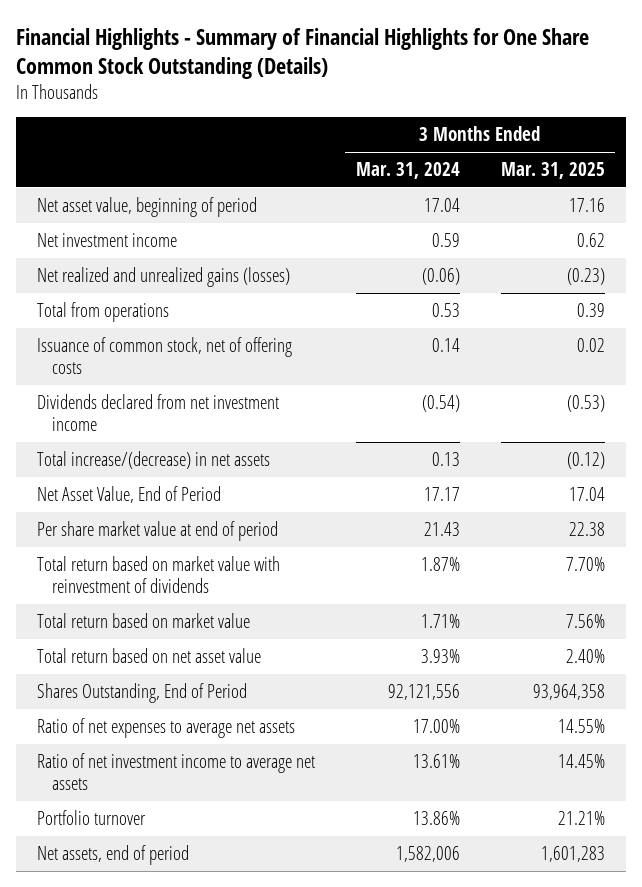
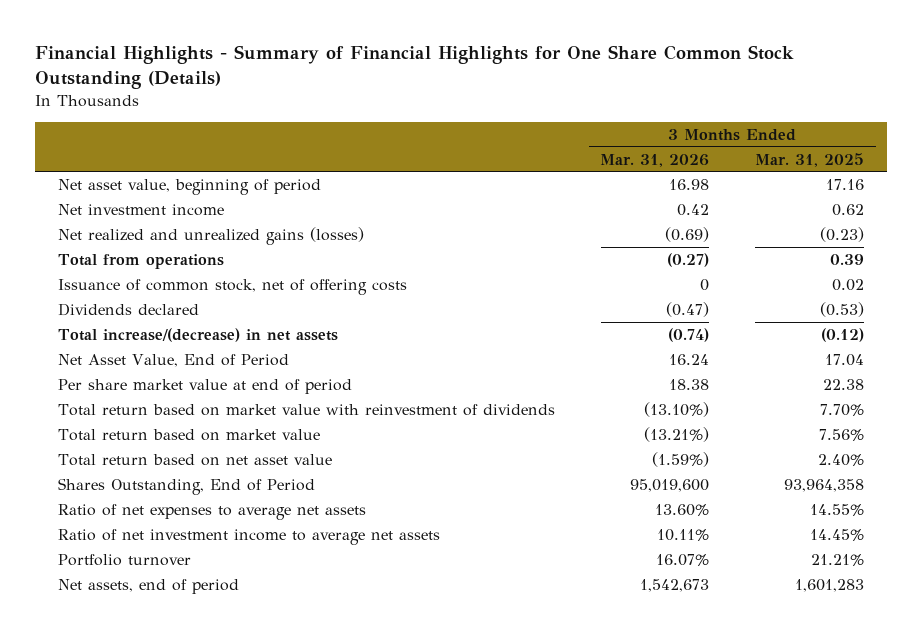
[355,161,460,179] Mar. 31, 2024 -> none
none -> [600,153,710,167] Mar. 31, 2026
[36,393,279,432] Dividends declared from net investment income -> none
none -> [57,302,199,316] Dividends declared

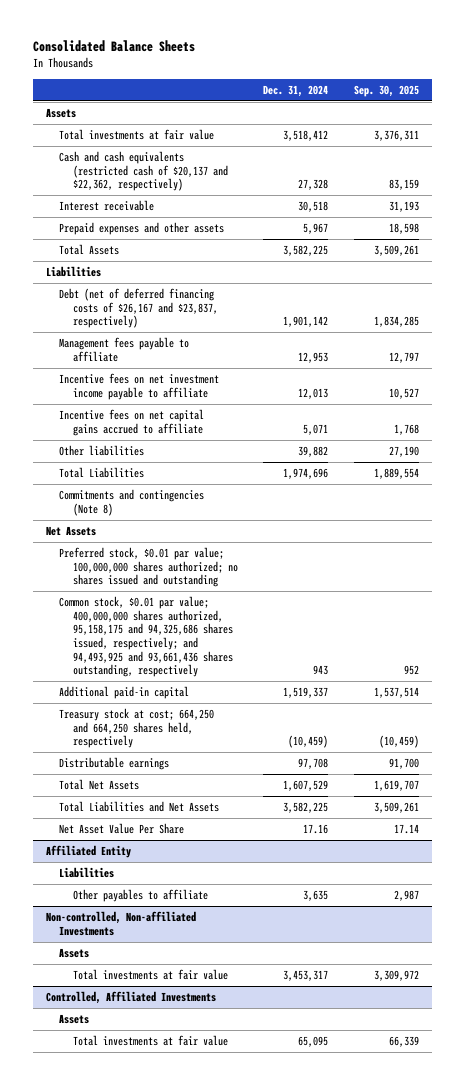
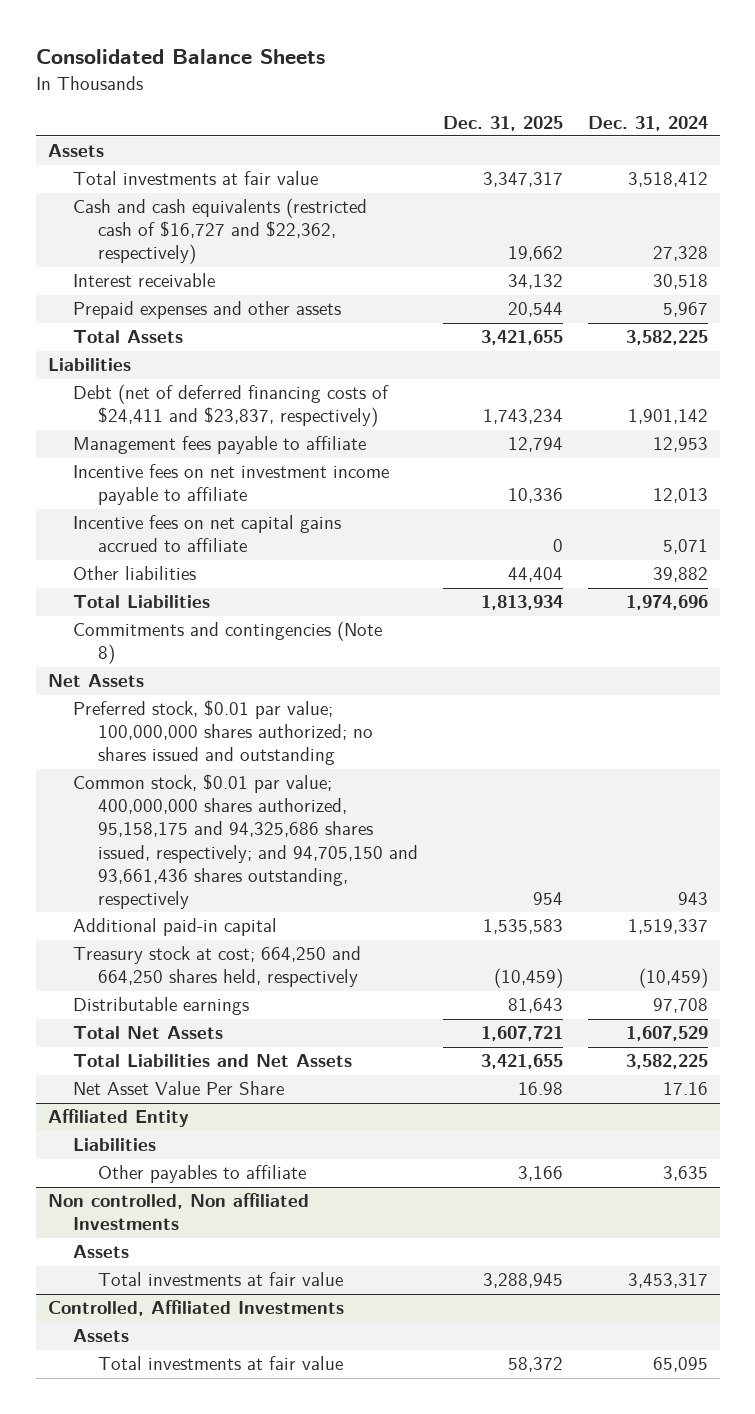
[354,85,420,98] Sep. 30, 2025 -> none
none -> [442,115,563,131] Dec. 31, 2025
[59,151,228,192] Cash and cash equivalents (restricted cash of $20,137 and $22,362, respectively) -> [72,198,367,265] Cash and cash equivalents (restricted cash of $16,727 and $22,362, respectively)
[59,288,218,329] Debt (net of deferred financing costs of $26,167 and $23,837, respectively) -> [72,384,389,428] Debt (net of deferred financing costs of $24,411 and $23,837, respectively)
[59,596,233,678] Common stock, $0.01 par value; 400,000,000 shares authorized, 95,158,175 and 94,325,686 shares issued, respectively; and 94,493,925 and 93,661,436 shares outstanding, respectively -> [72,774,419,909] Common stock, $0.01 par value; 400,000,000 shares authorized, 95,158,175 and 94,325,686 shares issued, respectively; and 94,705,150 and 93,661,436 shares outstanding, respectively
[46,911,197,936] Non-controlled, Non-affiliated Investments -> [47,1193,309,1231] Non controlled, Non affiliated Investments

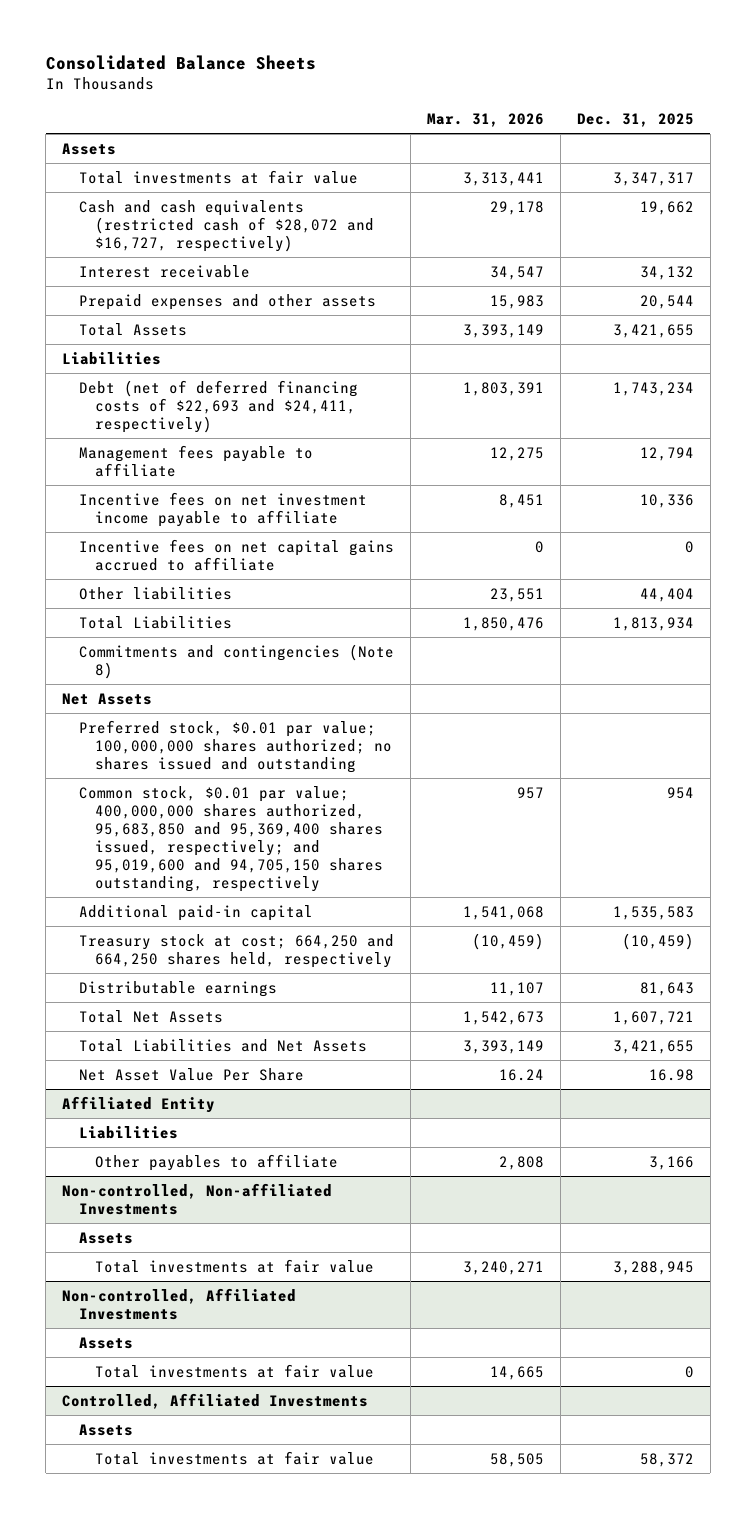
[587,115,708,131] Dec. 31, 2024 -> none
none -> [426,112,544,127] Mar. 31, 2026
[72,198,367,265] Cash and cash equivalents (restricted cash of $16,727 and $22,362, respectively) -> [78,199,374,252] Cash and cash equivalents (restricted cash of $28,072 and $16,727, respectively)
[72,384,389,428] Debt (net of deferred financing costs of $24,411 and $23,837, respectively) -> [78,379,358,433] Debt (net of deferred financing costs of $22,693 and $24,411, respectively)
[72,774,419,909] Common stock, $0.01 par value; 400,000,000 shares authorized, 95,158,175 and 94,325,686 shares issued, respectively; and 94,705,150 and 93,661,436 shares outstanding, respectively -> [78,785,383,893] Common stock, $0.01 par value; 400,000,000 shares authorized, 95,683,850 and 95,369,400 shares issued, respectively; and 95,019,600 and 94,705,150 shares outstanding, respectively
[47,1193,309,1231] Non controlled, Non affiliated Investments -> [62,1182,333,1215] Non-controlled, Non-affiliated Investments
none -> [62,1287,297,1320] Non-controlled, Affiliated Investments
none -> [78,1336,133,1349] Assets
none -> [94,1363,374,1378] Total investments at fair value

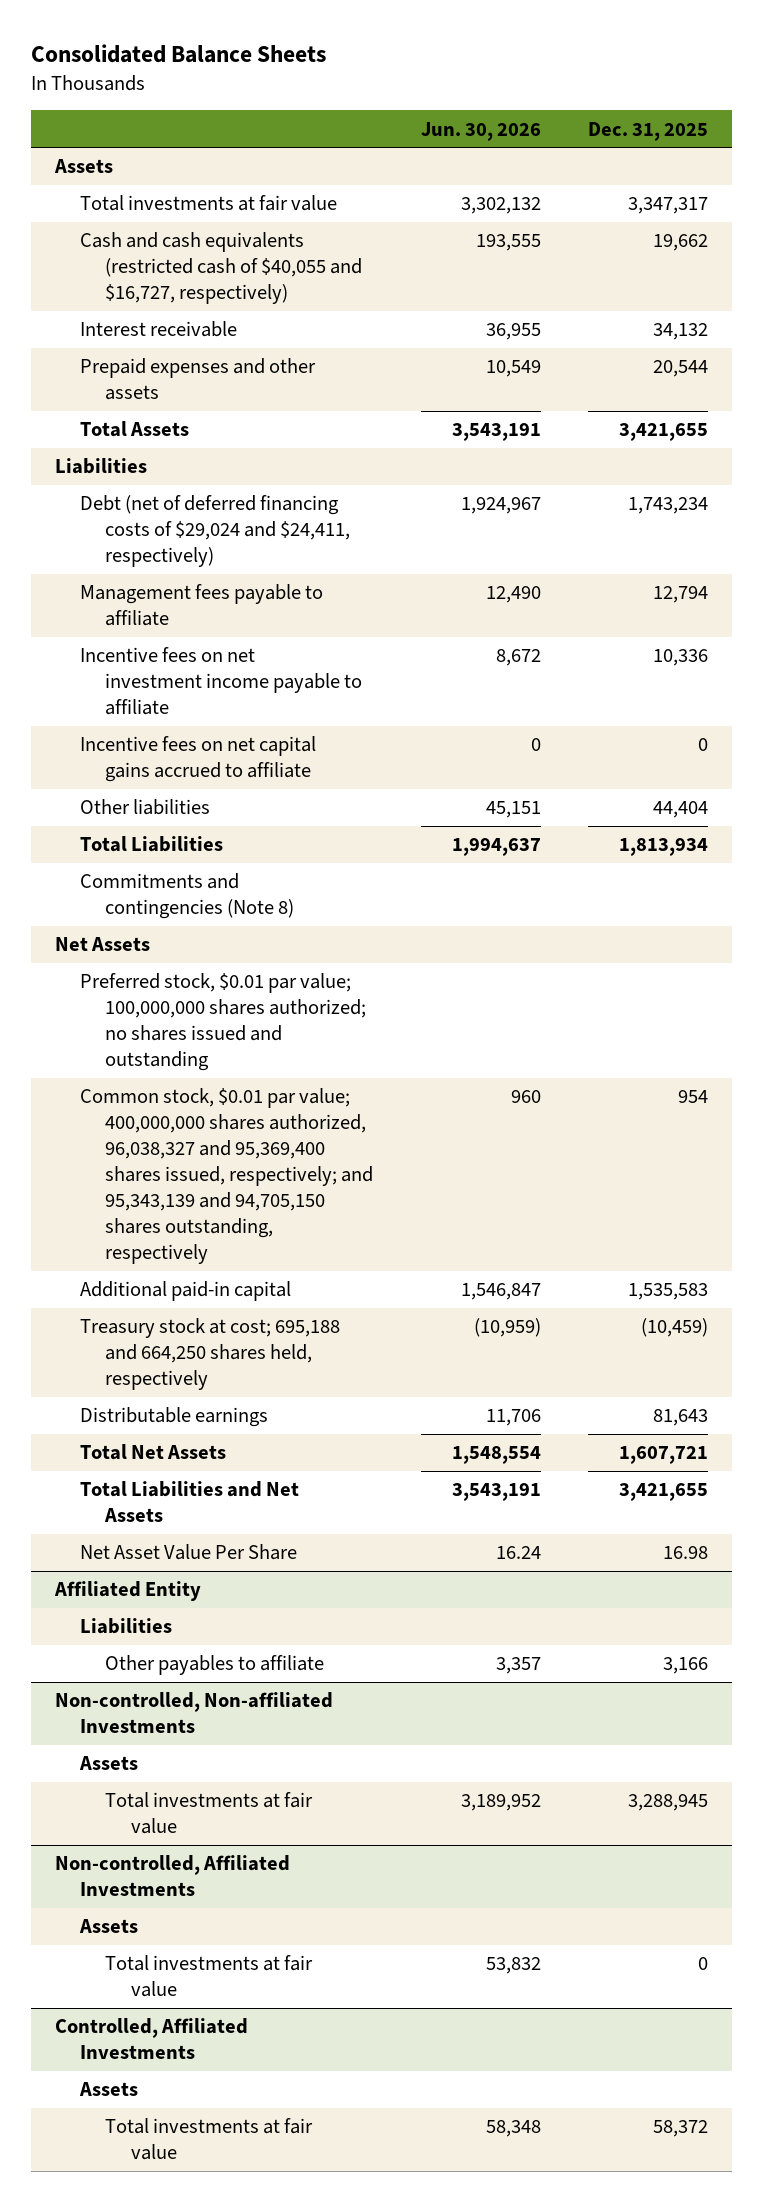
[426,112,544,127] Mar. 31, 2026 -> none
none -> [420,121,541,141] Jun. 30, 2026
[78,199,374,252] Cash and cash equivalents (restricted cash of $28,072 and $16,727, respectively) -> [79,232,363,305] Cash and cash equivalents (restricted cash of $40,055 and $16,727, respectively)
[78,379,358,433] Debt (net of deferred financing costs of $22,693 and $24,411, respectively) -> [79,495,351,568] Debt (net of deferred financing costs of $29,024 and $24,411, respectively)
[78,785,383,893] Common stock, $0.01 par value; 400,000,000 shares authorized, 95,683,850 and 95,369,400 shares issued, respectively; and 95,019,600 and 94,705,150 shares outstanding, respectively -> [79,1088,374,1264] Common stock, $0.01 par value; 400,000,000 shares authorized, 96,038,327 and 95,369,400 shares issued, respectively; and 95,343,139 and 94,705,150 shares outstanding, respectively
[78,933,394,968] Treasury stock at cost; 664,250 and 664,250 shares held, respectively -> [79,1318,340,1391] Treasury stock at cost; 695,188 and 664,250 shares held, respectively

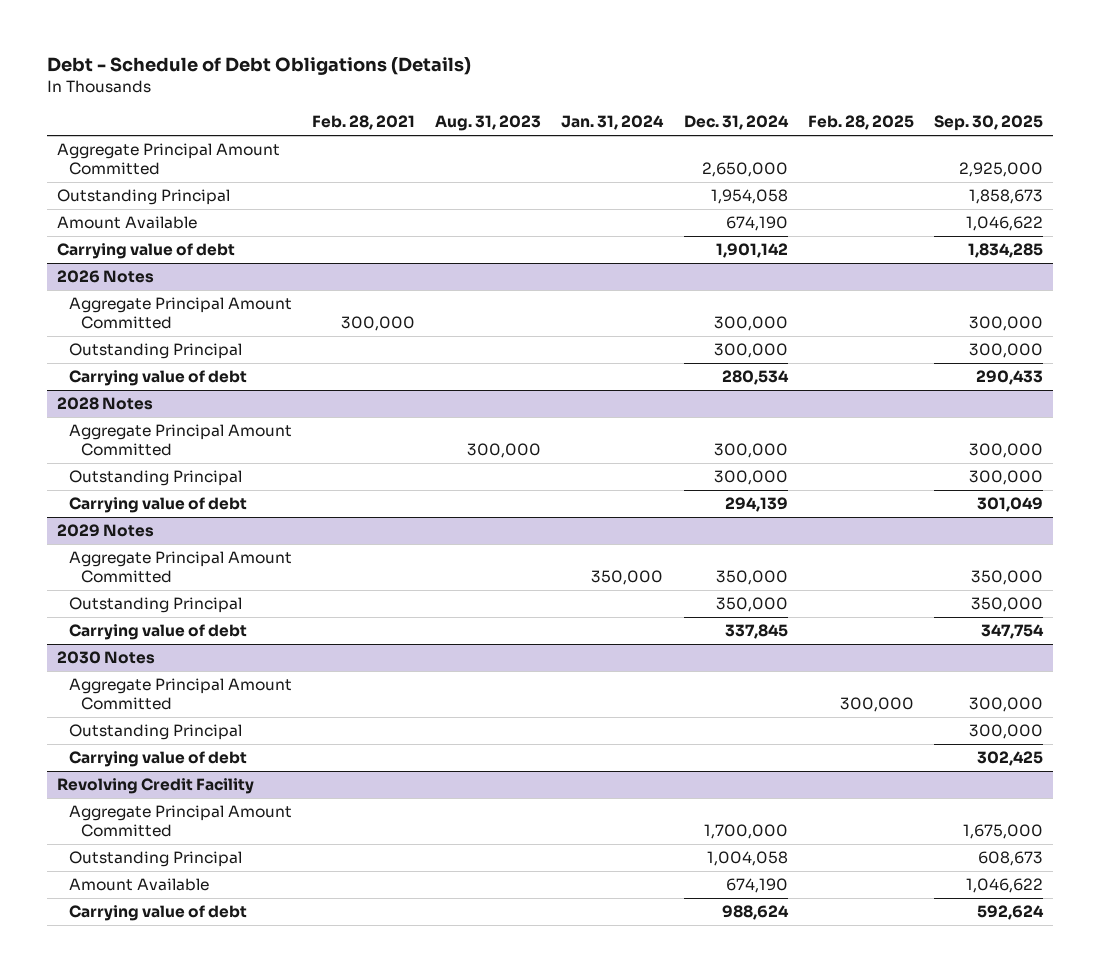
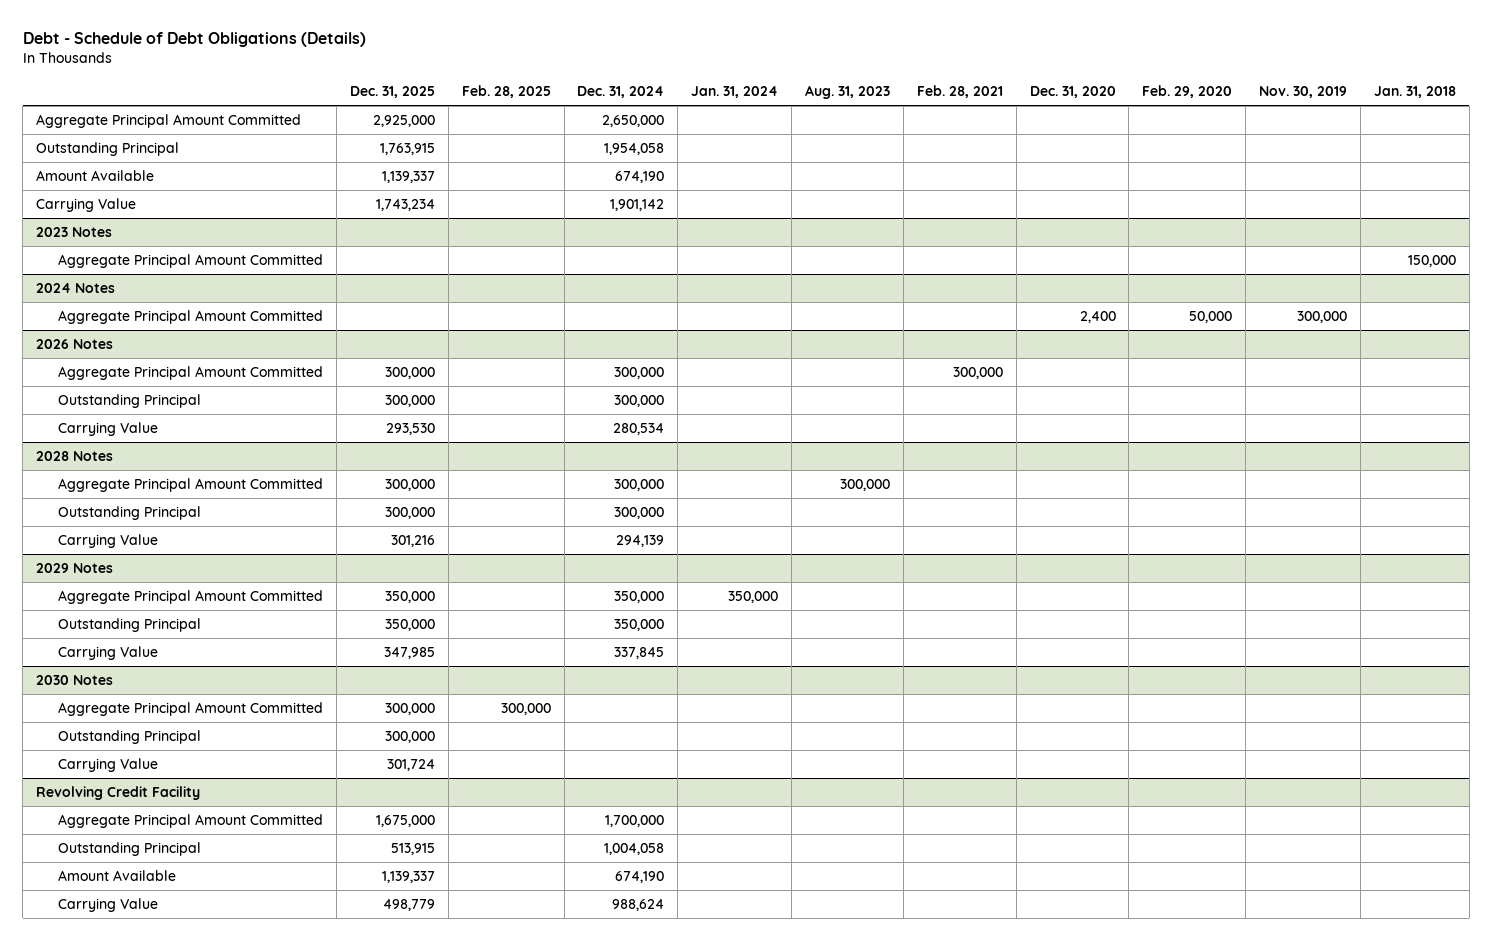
[934,115,1044,132] Sep. 30, 2025 -> none
none -> [349,86,435,99] Dec. 31, 2025
none -> [1029,86,1116,99] Dec. 31, 2020
none -> [1142,85,1233,99] Feb. 29, 2020
none -> [1259,86,1348,99] Nov. 30, 2019
none -> [1373,86,1456,99] Jan. 31, 2018
[56,243,235,260] Carrying value of debt -> [35,197,136,212] Carrying Value
none -> [35,226,112,237] 2023 Notes
none -> [58,253,324,268] Aggregate Principal Amount Committed
none -> [35,282,115,293] 2024 Notes
none -> [58,309,324,324] Aggregate Principal Amount Committed
[68,370,247,387] Carrying value of debt -> [58,421,159,436] Carrying Value
[68,497,247,514] Carrying value of debt -> [58,533,159,548] Carrying Value
[68,624,247,641] Carrying value of debt -> [58,645,159,660] Carrying Value
[68,751,247,768] Carrying value of debt -> [58,757,159,772] Carrying Value
[68,905,247,922] Carrying value of debt -> [58,897,159,912] Carrying Value

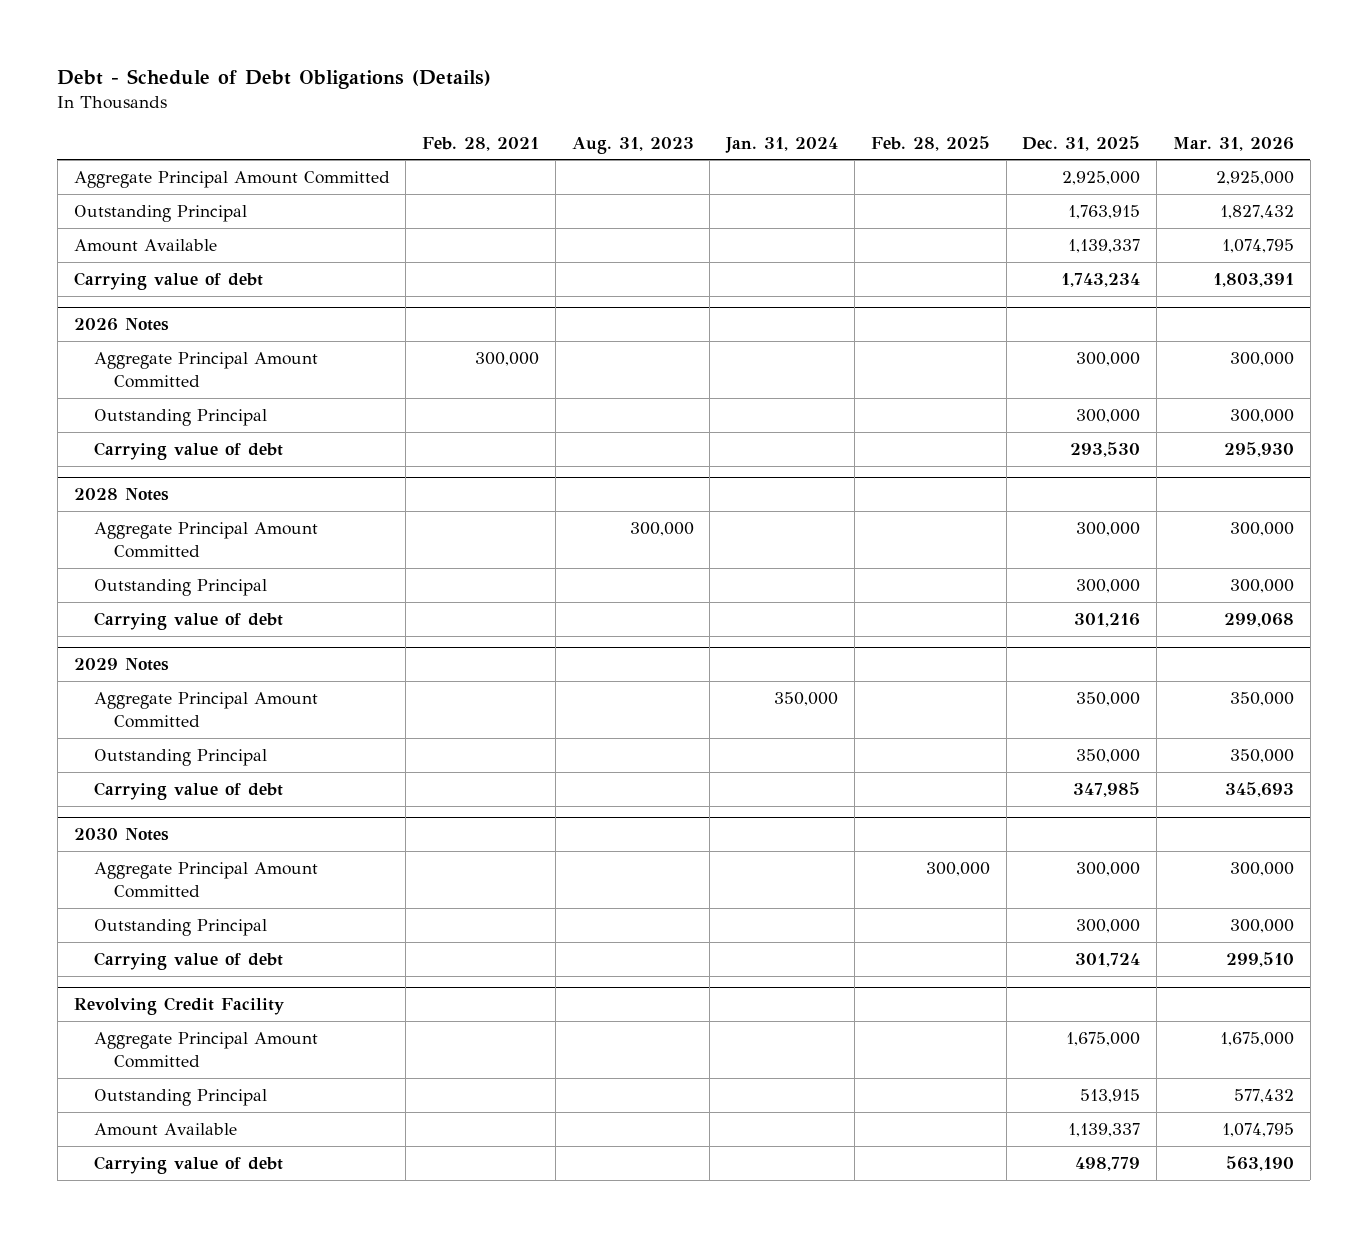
[577,86,665,99] Dec. 31, 2024 -> none
[1029,86,1116,99] Dec. 31, 2020 -> none
[1142,85,1233,99] Feb. 29, 2020 -> none
[1259,86,1348,99] Nov. 30, 2019 -> none
[1373,86,1456,99] Jan. 31, 2018 -> none
none -> [1172,136,1294,151] Mar. 31, 2026
[35,226,112,237] 2023 Notes -> none
[58,253,324,268] Aggregate Principal Amount Committed -> none
[35,282,115,293] 2024 Notes -> none
[58,309,324,324] Aggregate Principal Amount Committed -> none
[35,197,136,212] Carrying Value -> [73,271,263,290] Carrying value of debt
[58,421,159,436] Carrying Value -> [93,441,283,460] Carrying value of debt
[58,533,159,548] Carrying Value -> [93,611,283,630] Carrying value of debt
[58,645,159,660] Carrying Value -> [93,781,283,800] Carrying value of debt
[58,757,159,772] Carrying Value -> [93,951,283,970] Carrying value of debt
[58,897,159,912] Carrying Value -> [93,1155,283,1174] Carrying value of debt

